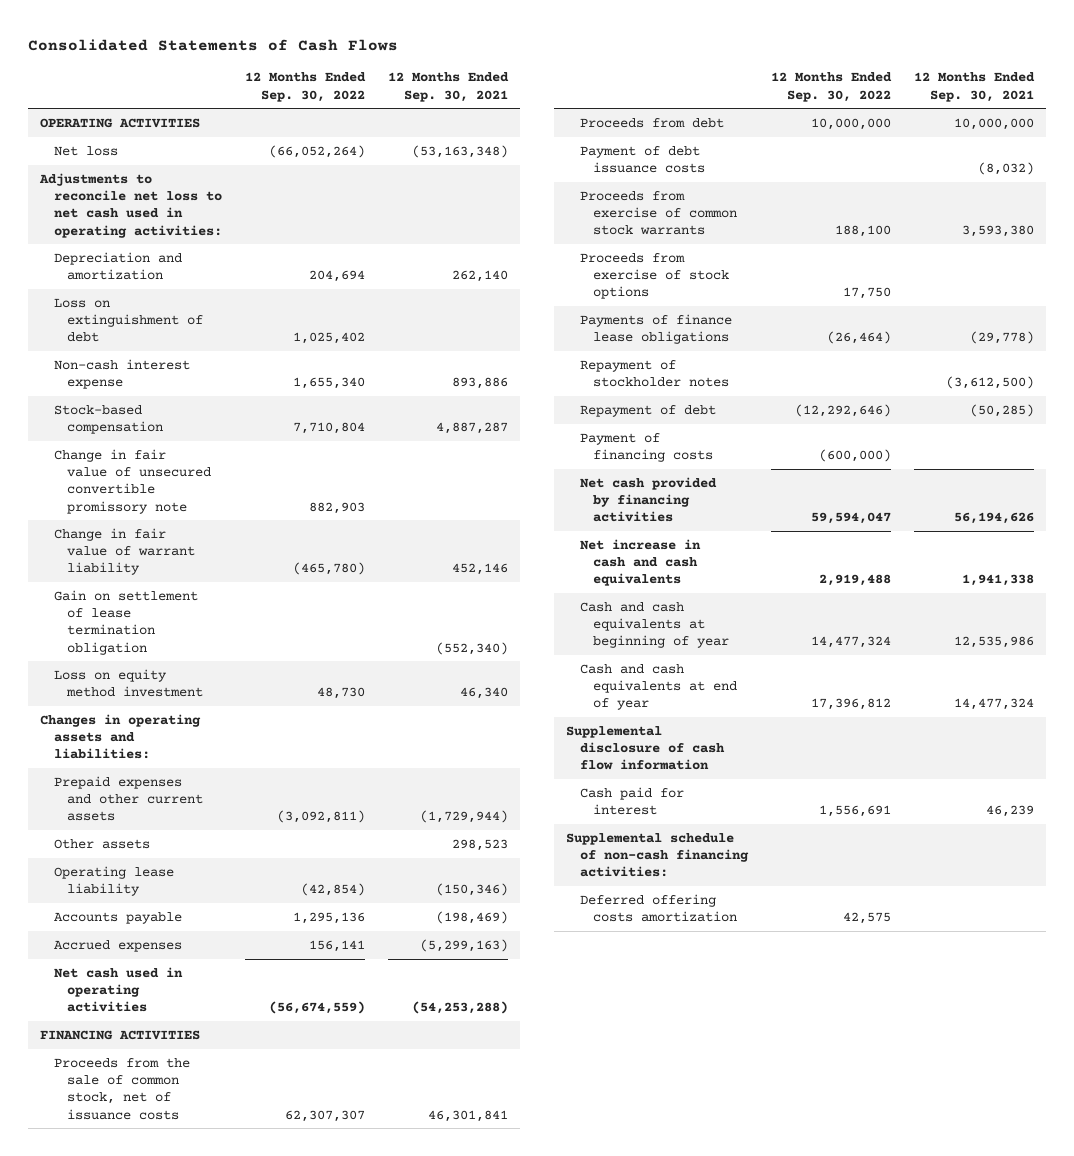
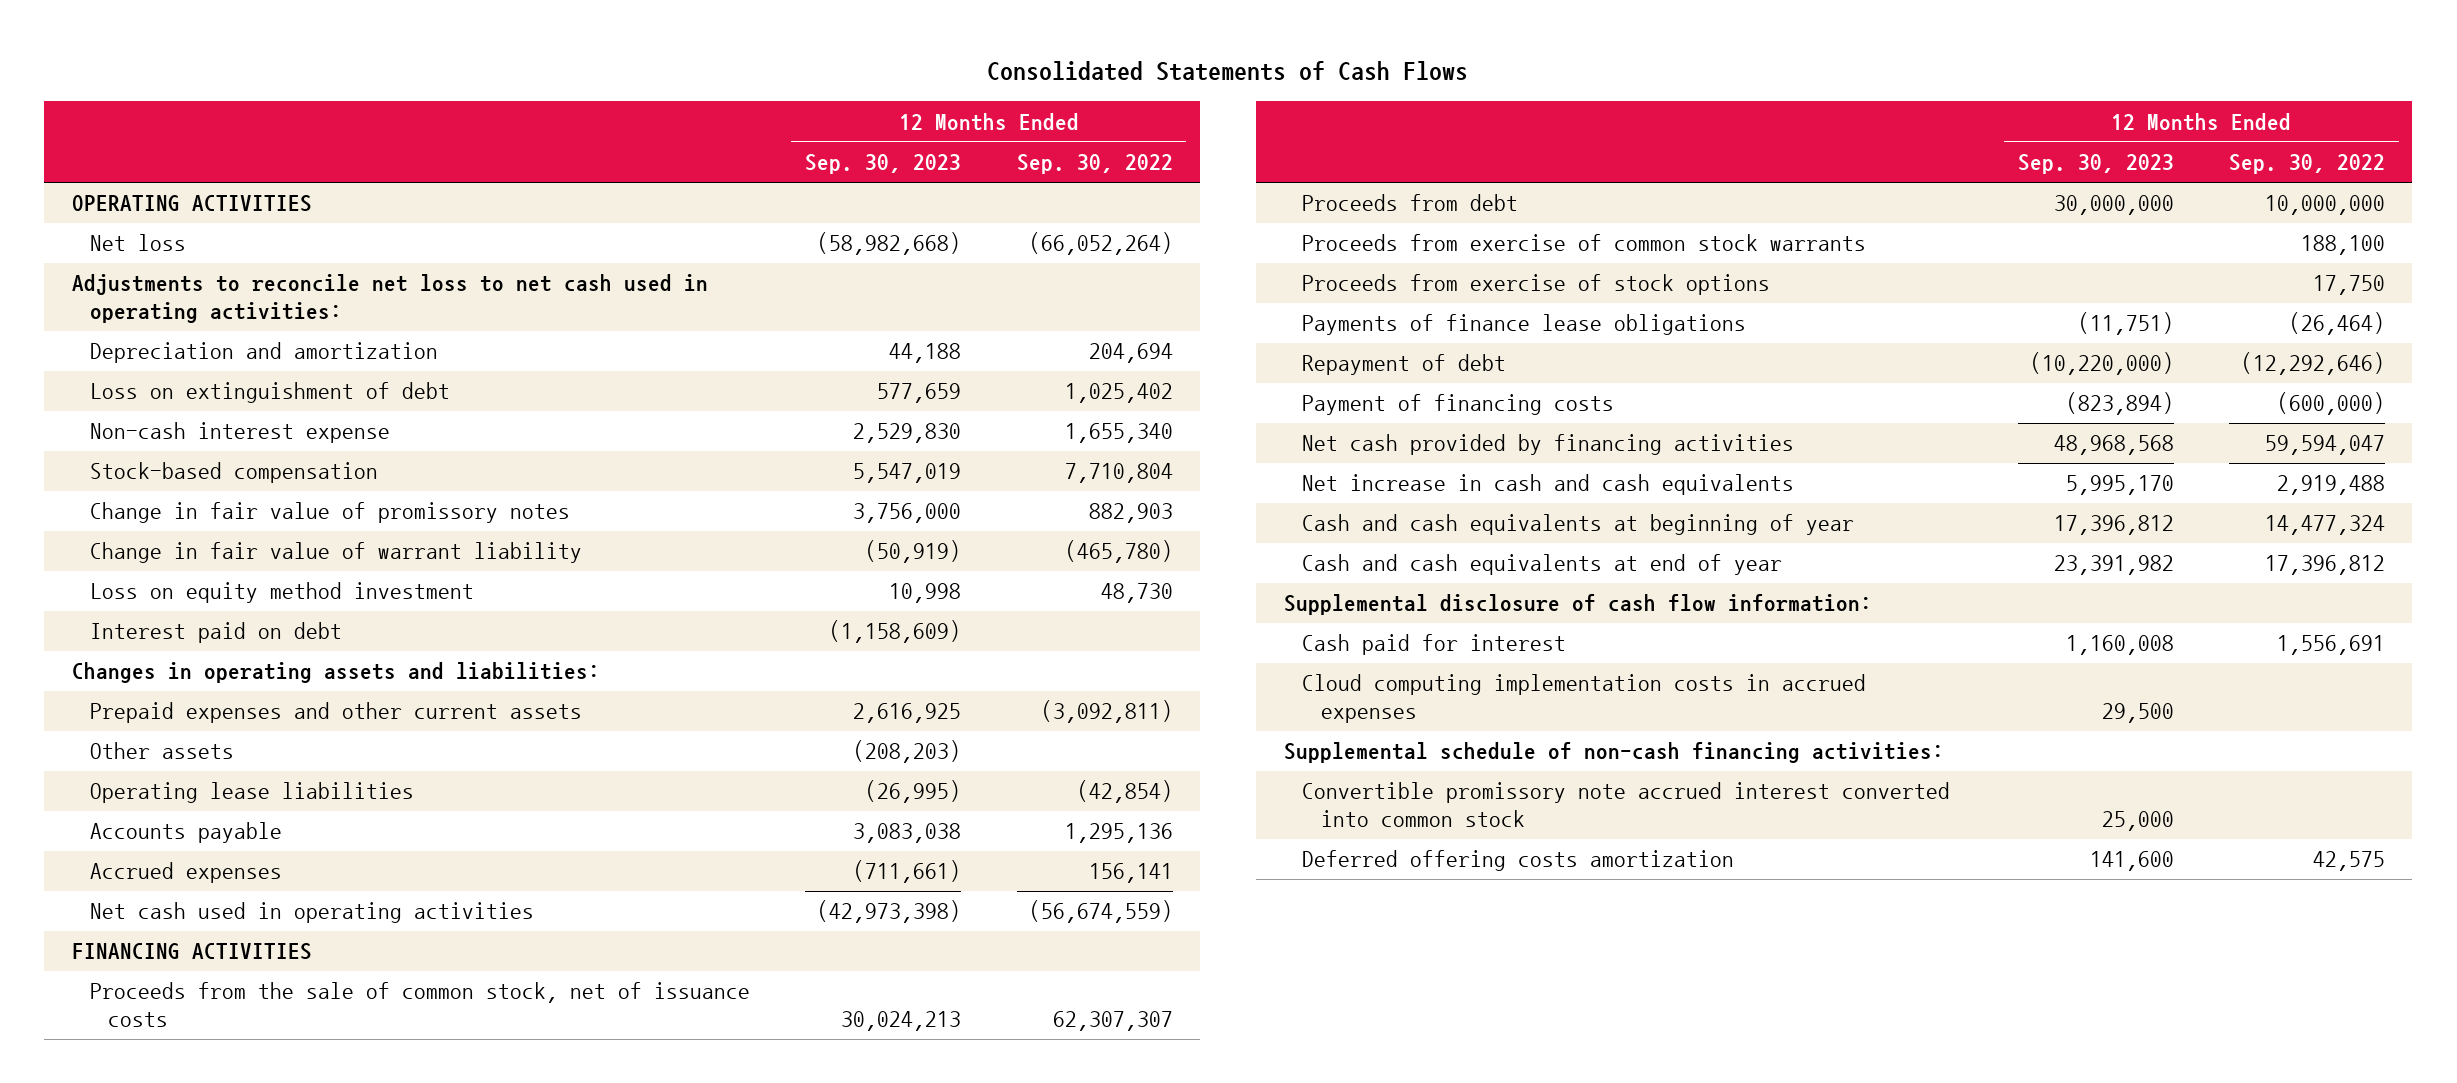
[388,72,510,102] 12 Months Ended Sep. 30, 2021 -> none
none -> [805,154,962,175] Sep. 30, 2023
[53,448,212,514] Change in fair value of unsecured convertible promissory note -> [90,502,571,524] Change in fair value of promissory notes
[53,589,198,655] Gain on settlement of lease termination obligation -> none
none -> [90,622,343,644] Interest paid on debt
[53,865,174,897] Operating lease liability -> [90,782,415,804] Operating lease liabilities
[579,145,706,174] Payment of debt issuance costs -> none
[579,359,730,388] Repayment of stockholder notes -> none
[565,725,725,771] Supplemental disclosure of cash flow information -> [1283,594,1872,616] Supplemental disclosure of cash flow information:
none -> [1302,674,1867,723] Cloud computing implementation costs in accrued expenses
none -> [1302,782,1951,827] Convertible promissory note accrued interest converted into common stock

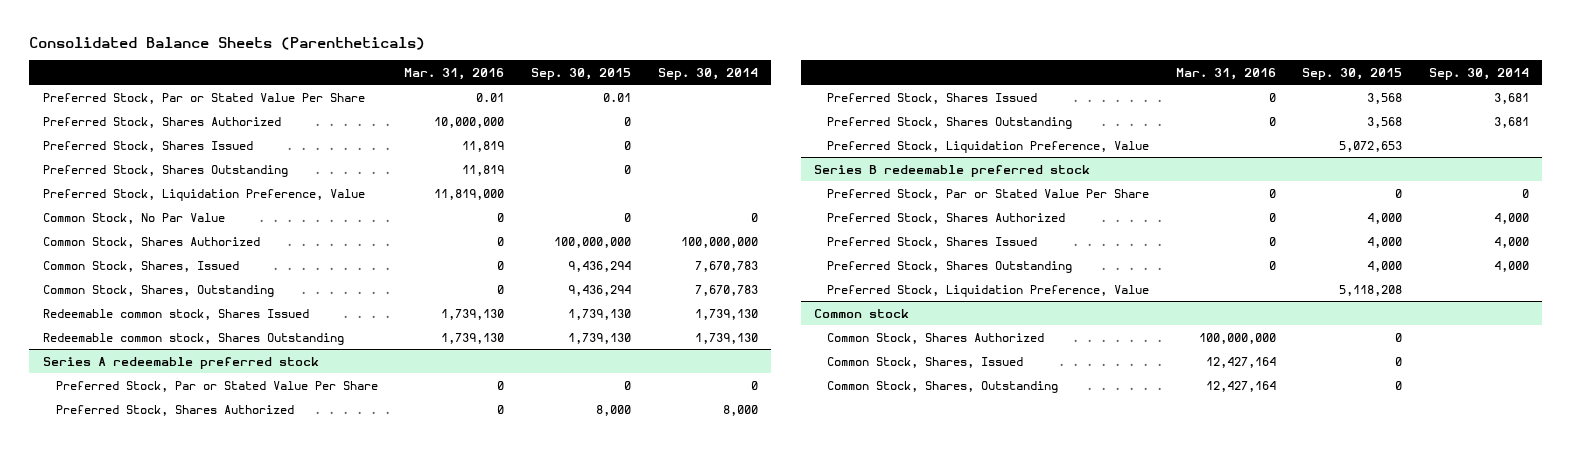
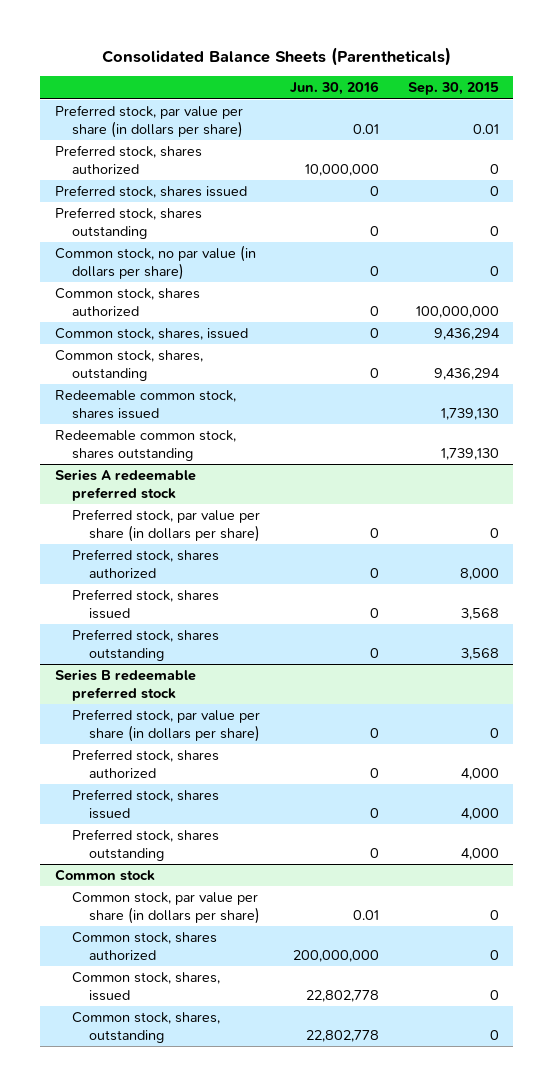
[404,67,505,80] Mar. 31, 2016 -> none
[657,67,758,80] Sep. 30, 2014 -> none
none -> [289,81,379,96] Jun. 30, 2016
[42,188,365,201] Preferred Stock, Liquidation Preference, Value -> none
[42,92,365,104] Preferred Stock, Par or Stated Value Per Share -> [54,104,243,139] Preferred stock, par value per share (in dollars per share)
[42,116,281,128] Preferred Stock, Shares Authorized -> [54,144,202,175] Preferred stock, shares authorized
[42,140,253,152] Preferred Stock, Shares Issued -> [54,184,247,198] Preferred stock, shares issued
[42,164,288,177] Preferred Stock, Shares Outstanding -> [54,206,202,240] Preferred stock, shares outstanding
[42,212,225,224] Common Stock, No Par Value -> [54,244,256,281] Common stock, no par value (in dollars per share)
[42,236,260,248] Common Stock, Shares Authorized -> [54,287,200,317] Common stock, shares authorized
[42,260,239,272] Common Stock, Shares, Issued -> [54,327,248,340] Common stock, shares, issued
[42,284,274,297] Common Stock, Shares, Outstanding -> [54,349,203,382] Common stock, shares, outstanding
[42,308,309,320] Redeemable common stock, Shares Issued -> [54,389,236,420] Redeemable common stock, shares issued
[42,332,344,345] Redeemable common stock, Shares Outstanding -> [54,429,236,462] Redeemable common stock, shares outstanding
[827,140,1150,153] Preferred Stock, Liquidation Preference, Value -> none
[55,380,378,392] Preferred Stock, Par or Stated Value Per Share -> [71,508,261,543] Preferred stock, par value per share (in dollars per share)
[55,404,294,416] Preferred Stock, Shares Authorized -> [71,548,219,579] Preferred stock, shares authorized
[827,92,1038,104] Preferred Stock, Shares Issued -> [71,588,219,620] Preferred stock, shares issued
[827,116,1073,129] Preferred Stock, Shares Outstanding -> [71,628,219,662] Preferred stock, shares outstanding
[827,284,1150,297] Preferred Stock, Liquidation Preference, Value -> none
[827,188,1150,200] Preferred Stock, Par or Stated Value Per Share -> [71,708,261,743] Preferred stock, par value per share (in dollars per share)
[827,212,1066,224] Preferred Stock, Shares Authorized -> [71,748,219,779] Preferred stock, shares authorized
[827,236,1038,248] Preferred Stock, Shares Issued -> [71,788,219,820] Preferred stock, shares issued
[827,260,1073,273] Preferred Stock, Shares Outstanding -> [71,828,219,862] Preferred stock, shares outstanding
none -> [71,891,261,925] Common stock, par value per share (in dollars per share)
[827,332,1045,344] Common Stock, Shares Authorized -> [71,931,217,961] Common stock, shares authorized
[827,356,1024,368] Common Stock, Shares, Issued -> [71,971,220,1002] Common stock, shares, issued
[827,380,1059,393] Common Stock, Shares, Outstanding -> [71,1011,220,1044] Common stock, shares, outstanding

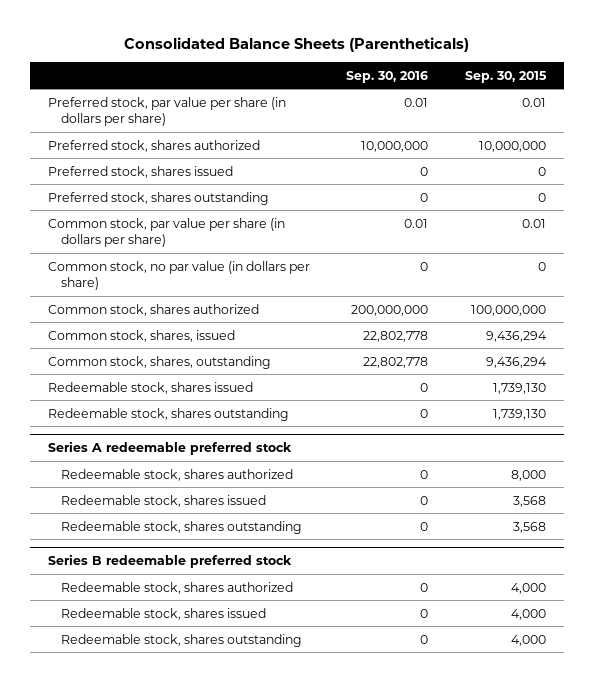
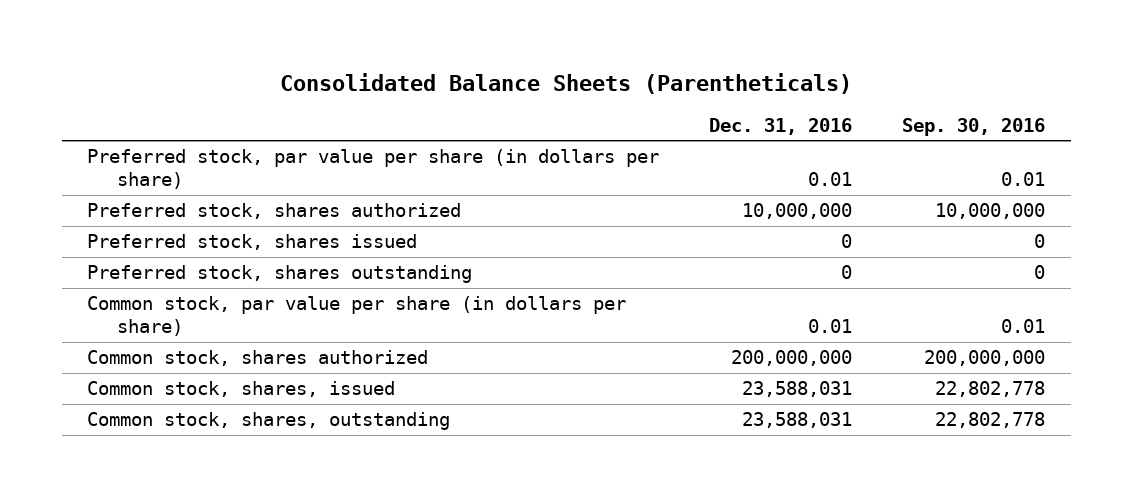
[464,70,547,83] Sep. 30, 2015 -> none
none -> [709,117,853,135] Dec. 31, 2016
[48,260,311,291] Common stock, no par value (in dollars per share) -> none
[48,381,254,394] Redeemable stock, shares issued -> none
[48,407,290,421] Redeemable stock, shares outstanding -> none
[48,440,293,455] Series A redeemable preferred stock -> none
[60,468,293,481] Redeemable stock, shares authorized -> none
[60,494,266,507] Redeemable stock, shares issued -> none
[60,520,302,534] Redeemable stock, shares outstanding -> none
[48,553,293,568] Series B redeemable preferred stock -> none
[60,581,293,594] Redeemable stock, shares authorized -> none
[60,607,266,620] Redeemable stock, shares issued -> none
[60,633,302,647] Redeemable stock, shares outstanding -> none

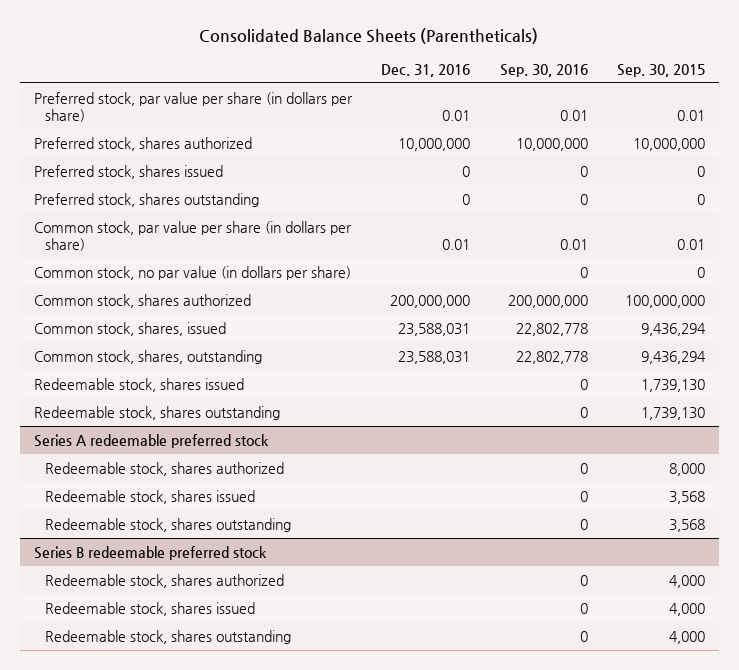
none -> [616,63,705,77] Sep. 30, 2015
none -> [34,265,352,280] Common stock, no par value (in dollars per share)
none -> [34,377,245,392] Redeemable stock, shares issued
none -> [34,405,281,420] Redeemable stock, shares outstanding
none -> [34,433,270,448] Series A redeemable preferred stock
none -> [45,461,285,476] Redeemable stock, shares authorized
none -> [45,489,256,504] Redeemable stock, shares issued
none -> [45,517,292,532] Redeemable stock, shares outstanding
none -> [34,545,268,560] Series B redeemable preferred stock
none -> [45,573,285,588] Redeemable stock, shares authorized
none -> [45,601,256,616] Redeemable stock, shares issued
none -> [45,629,292,644] Redeemable stock, shares outstanding

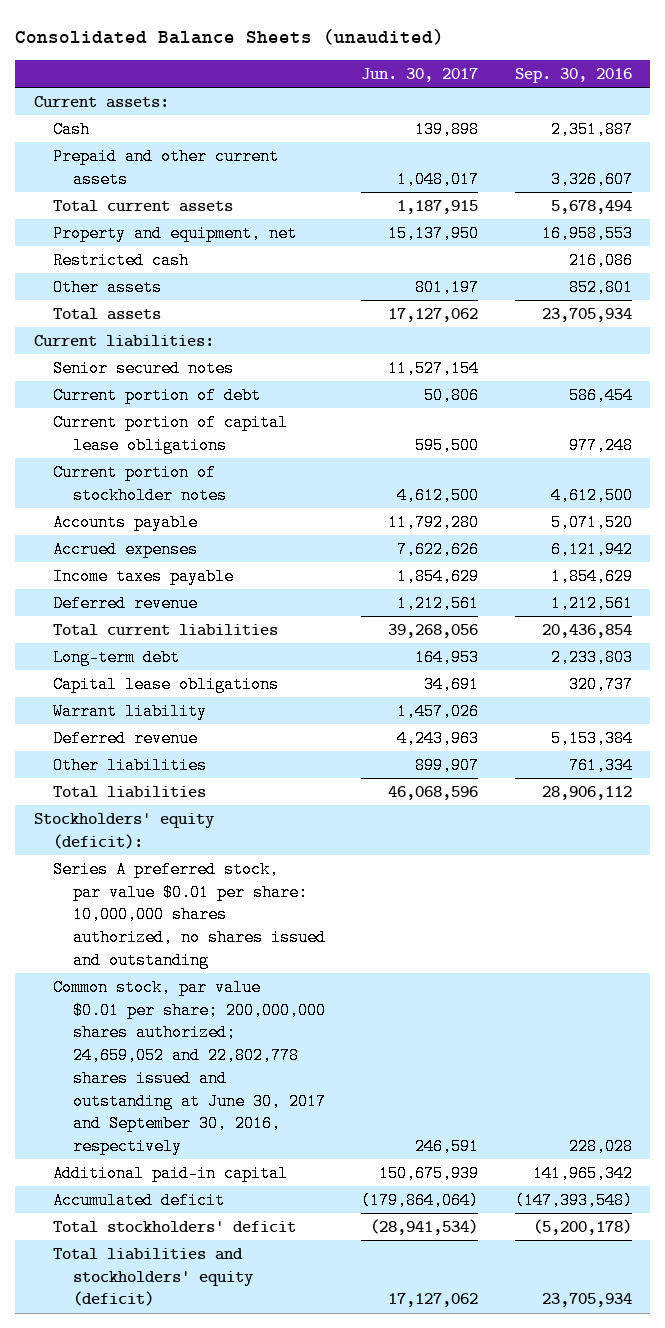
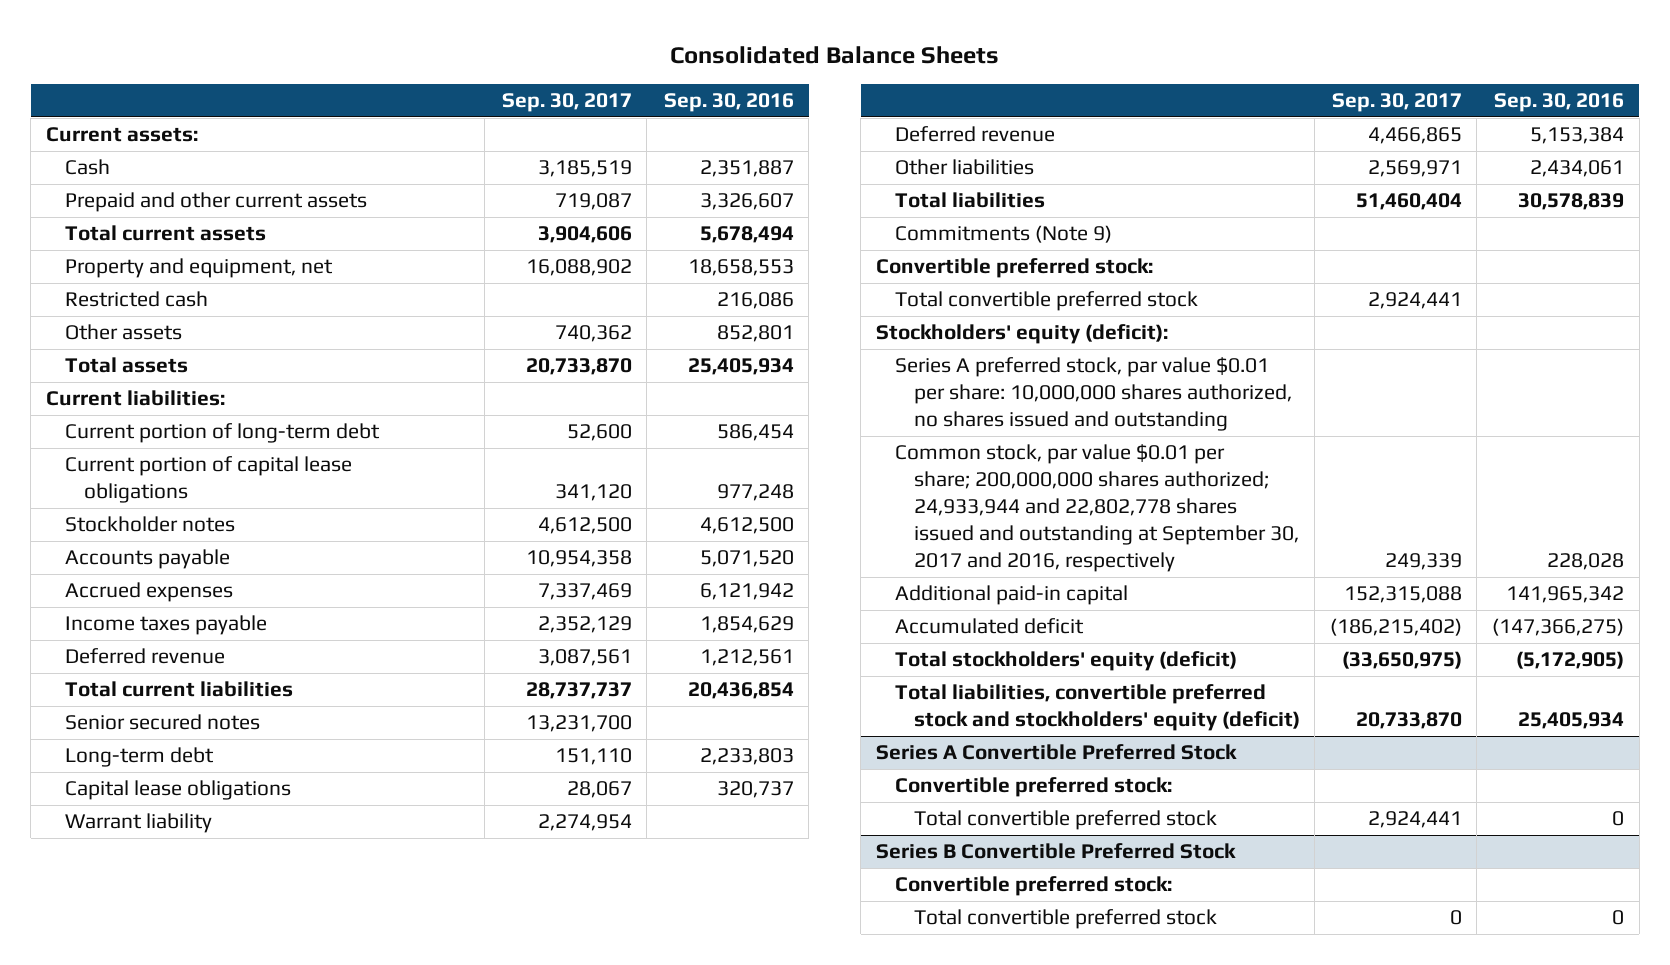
[15,28,445,45] Consolidated Balance Sheets (unaudited) -> [669,45,999,64] Consolidated Balance Sheets
[361,68,479,83] Jun. 30, 2017 -> none
none -> [501,93,632,113] Sep. 30, 2017
[541,224,633,242] 16,958,553 -> [687,259,794,277] 18,658,553
[541,307,632,322] 23,705,934 -> [687,358,794,376] 25,405,934
[53,386,262,404] Current portion of debt -> [64,423,380,444] Current portion of long-term debt
[53,463,227,504] Current portion of stockholder notes -> [64,516,235,533] Stockholder notes
[53,359,235,377] Senior secured notes -> [64,714,260,731] Senior secured notes
[568,756,633,774] 761,334 -> [1530,160,1625,178] 2,434,061
[541,785,632,800] 28,906,112 -> [1518,193,1625,211] 30,578,839
none -> [894,225,1112,244] Commitments (Note 9)
none -> [875,258,1153,279] Convertible preferred stock:
none -> [894,291,1198,312] Total convertible preferred stock
[53,978,326,1156] Common stock, par value $0.01 per share; 200,000,000 shares authorized; 24,659,052 and 22,802,778 shares issued and outstanding at June 30, 2017 and September 30, 2016, respectively -> [894,444,1299,573] Common stock, par value $0.01 per share; 200,000,000 shares authorized; 24,933,944 and 22,802,778 shares issued and outstanding at September 30, 2017 and 2016, respectively
[514,1191,633,1209] (147,393,548) -> [1492,618,1625,637] (147,366,275)
[53,1220,297,1233] Total stockholders' deficit -> [894,651,1237,672] Total stockholders' equity (deficit)
[532,1218,632,1235] (5,200,178) -> [1516,651,1625,670] (5,172,905)
[53,1247,254,1307] Total liabilities and stockholders' equity (deficit) -> [894,684,1300,732] Total liabilities, convertible preferred stock and stockholders' equity (deficit)
[541,1293,632,1308] 23,705,934 -> [1518,712,1625,730] 25,405,934
none -> [875,744,1237,761] Series A Convertible Preferred Stock
none -> [894,777,1172,798] Convertible preferred stock:
none -> [913,810,1217,831] Total convertible preferred stock
none -> [875,843,1236,860] Series B Convertible Preferred Stock
none -> [894,876,1172,897] Convertible preferred stock:
none -> [913,909,1217,930] Total convertible preferred stock

